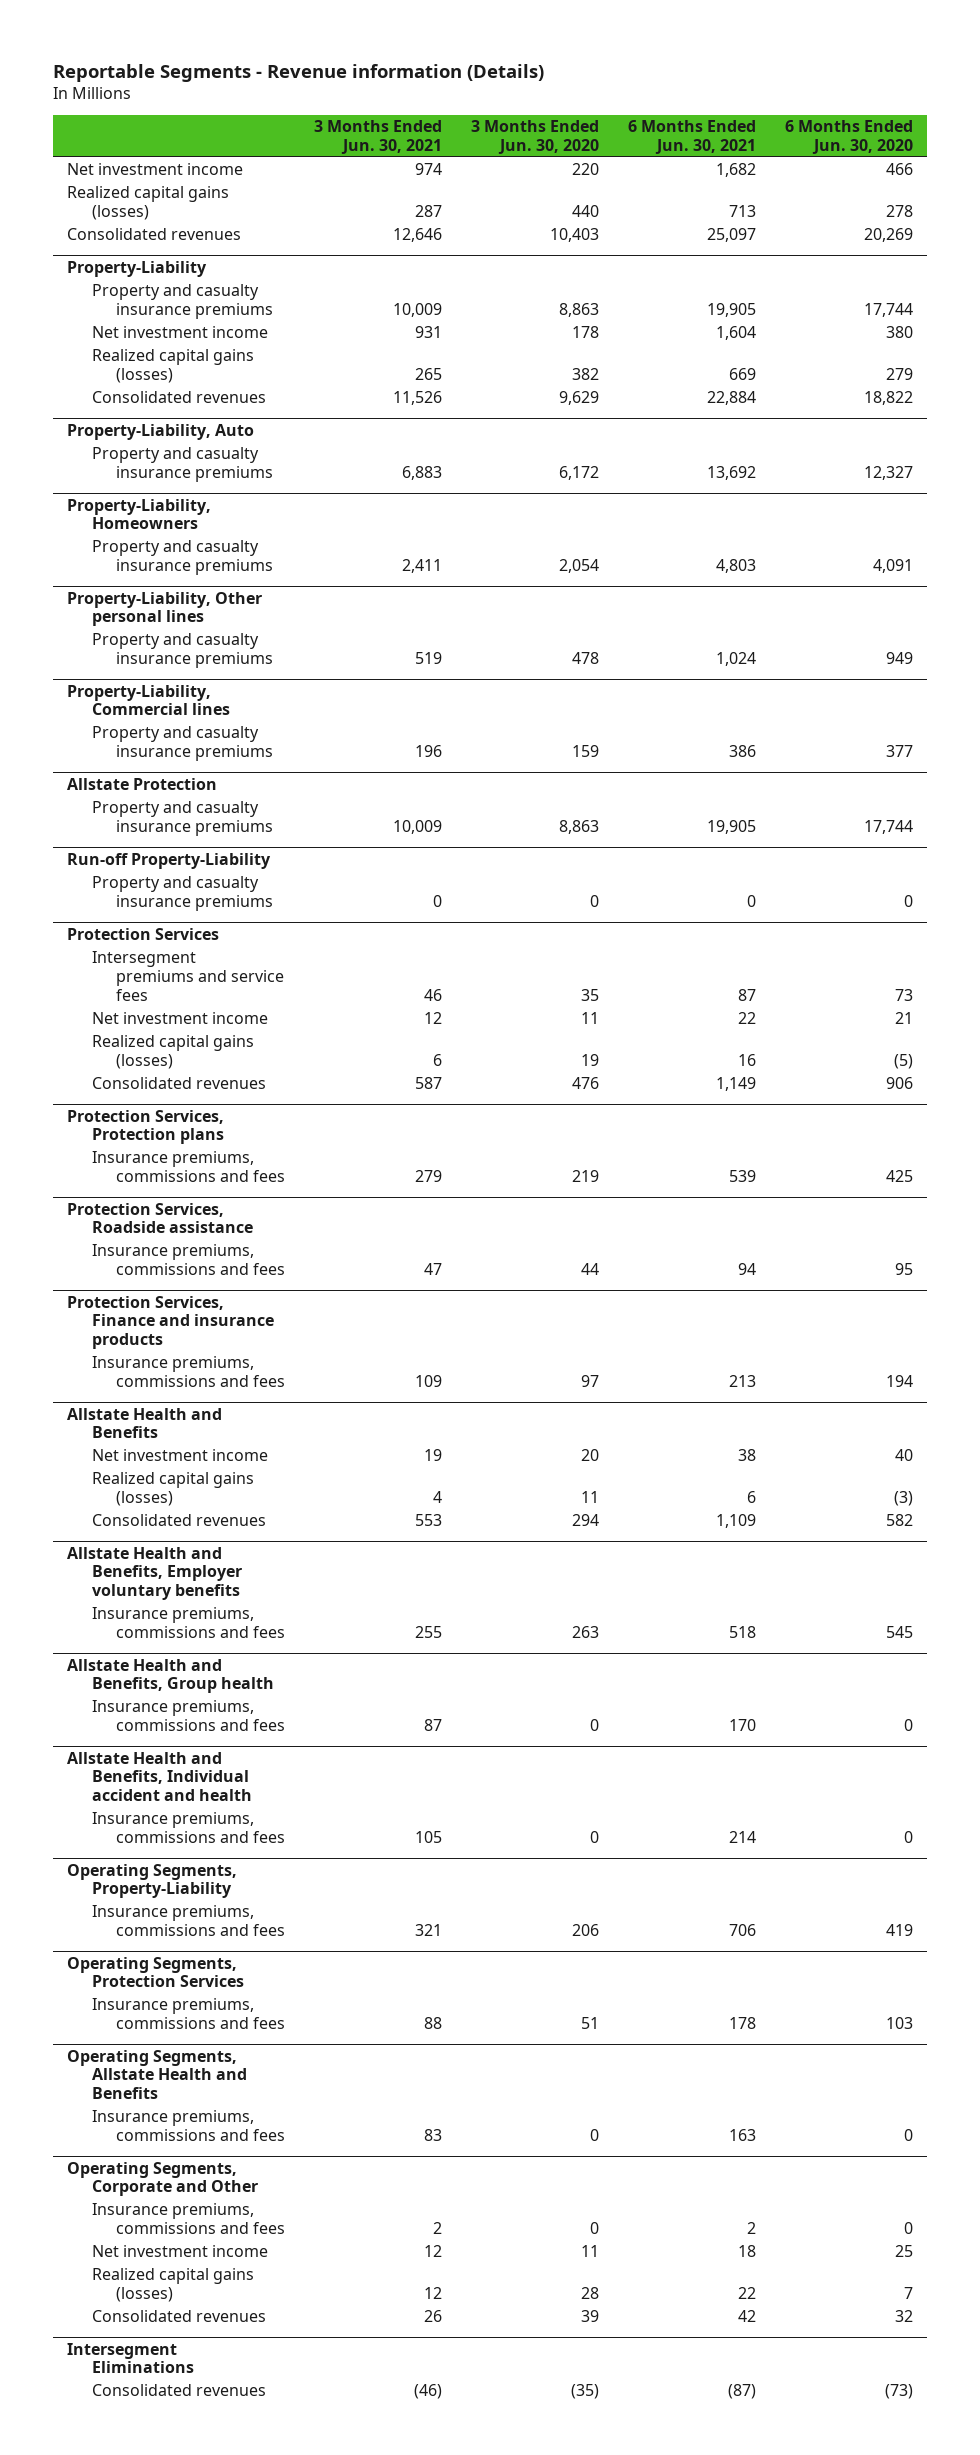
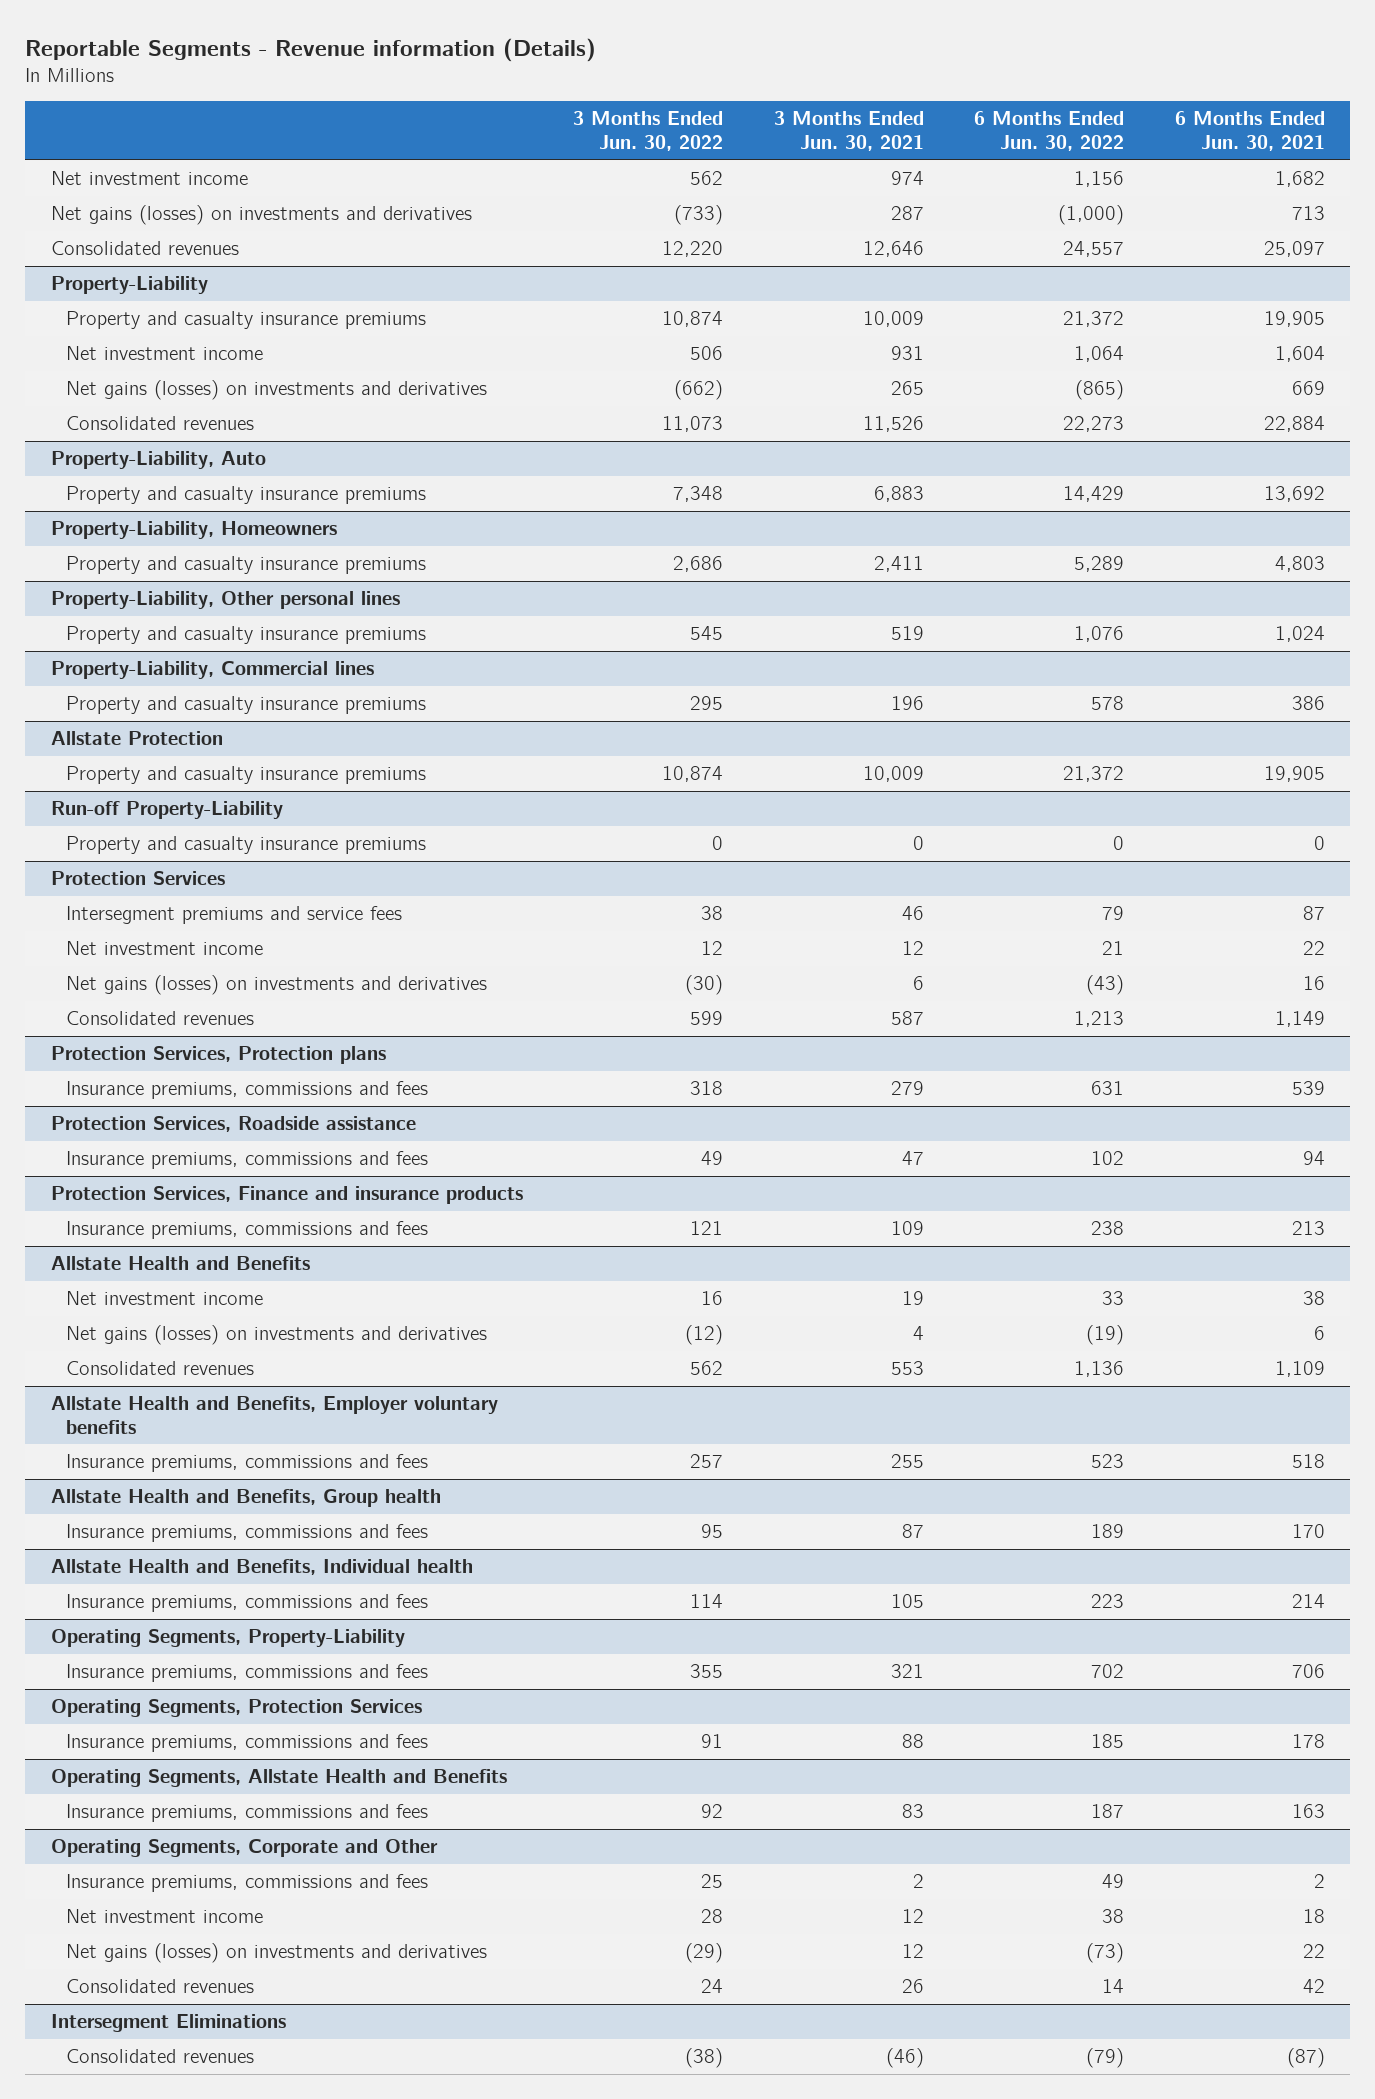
[470,120,599,154] 3 Months Ended Jun. 30, 2020 -> none
[784,120,913,154] 6 Months Ended Jun. 30, 2020 -> none
none -> [573,111,724,152] 3 Months Ended Jun. 30, 2022
none -> [974,111,1125,152] 6 Months Ended Jun. 30, 2022
[67,186,230,220] Realized capital gains (losses) -> [50,205,472,226] Net gains (losses) on investments and derivatives
[91,349,254,383] Realized capital gains (losses) -> [65,380,487,401] Net gains (losses) on investments and derivatives
[91,1035,254,1069] Realized capital gains (losses) -> [65,975,487,996] Net gains (losses) on investments and derivatives
[91,1472,254,1506] Realized capital gains (losses) -> [65,1325,487,1346] Net gains (losses) on investments and derivatives
[67,1751,252,1801] Allstate Health and Benefits, Individual accident and health -> [50,1559,473,1576] Allstate Health and Benefits, Individual health
[91,2268,254,2302] Realized capital gains (losses) -> [65,1943,487,1964] Net gains (losses) on investments and derivatives

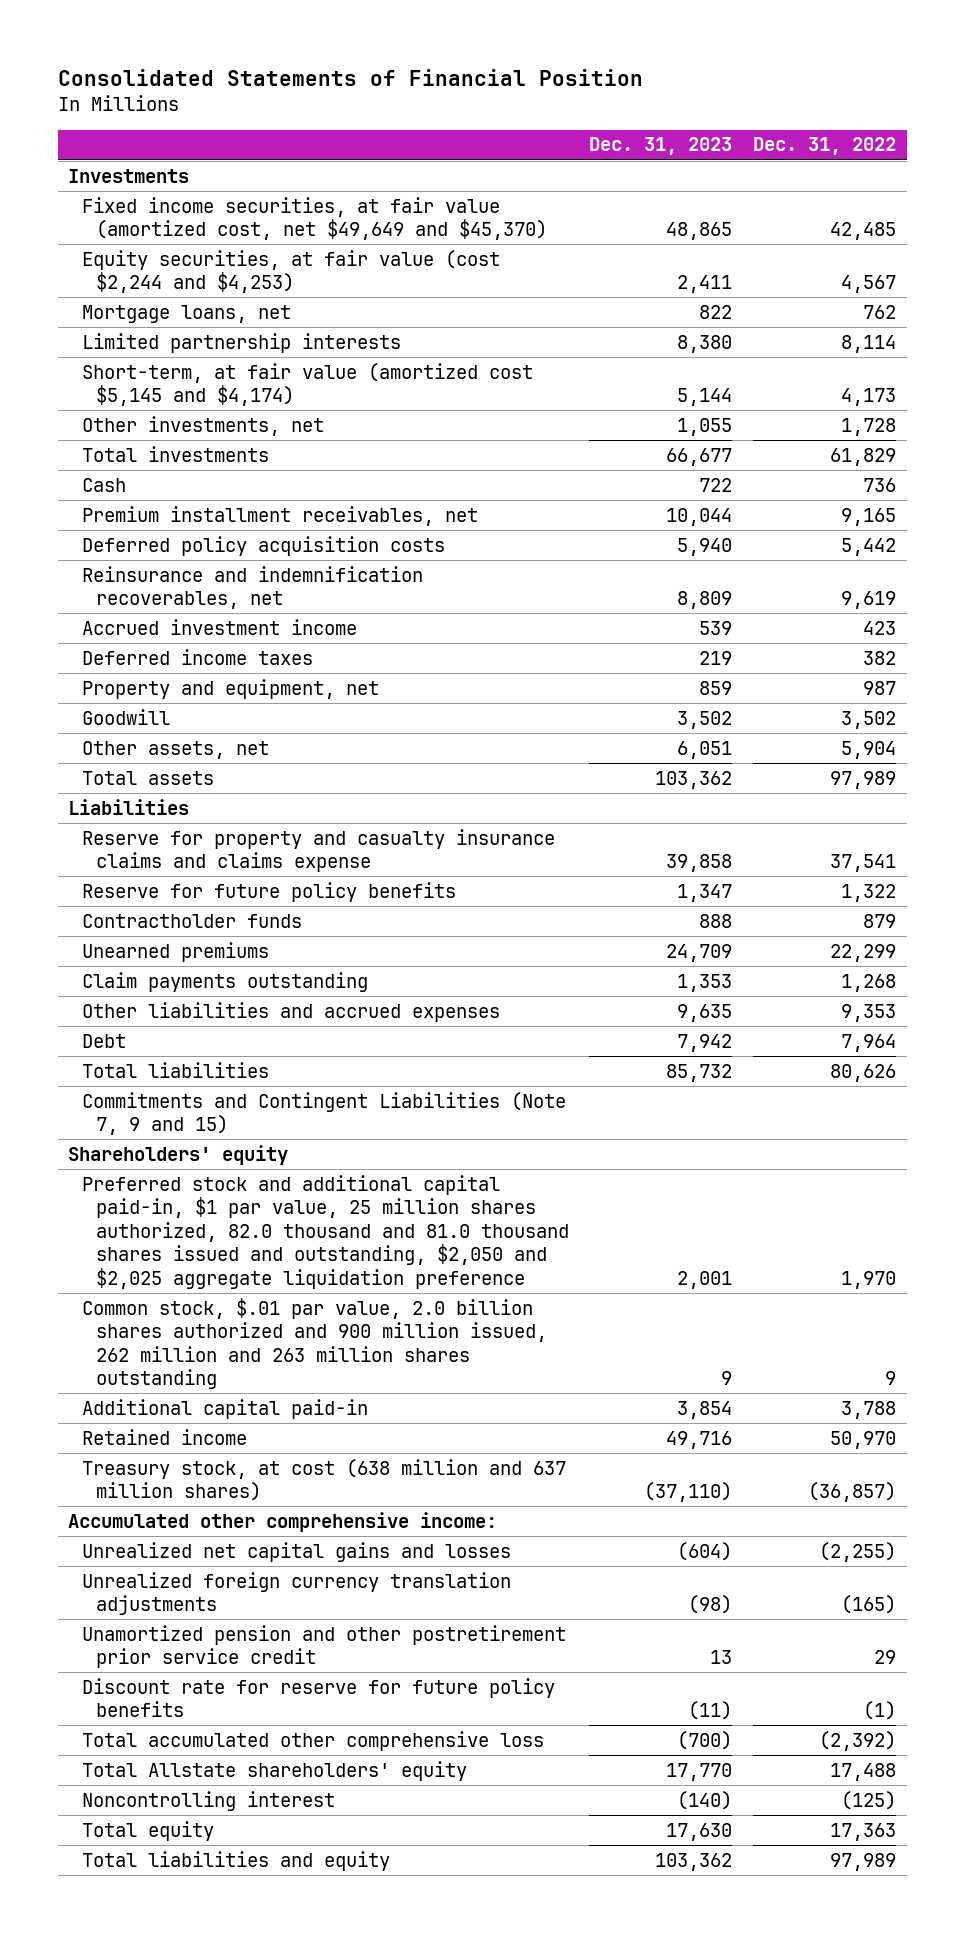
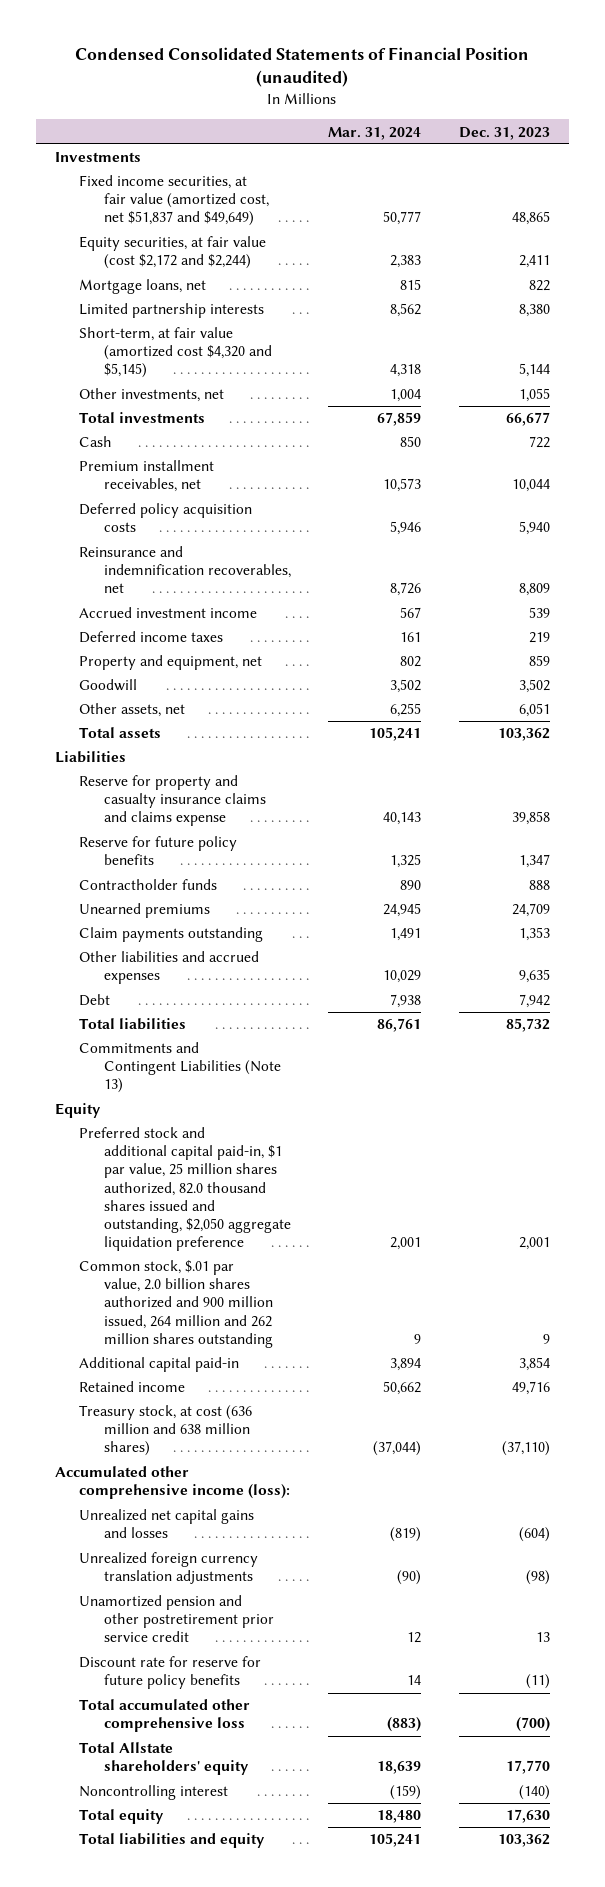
[57,69,643,87] Consolidated Statements of Financial Position -> [75,46,530,88] Condensed Consolidated Statements of Financial Position (unaudited)
[753,137,897,156] Dec. 31, 2022 -> none
none -> [328,126,422,140] Mar. 31, 2024
[81,196,547,241] Fixed income securities, at fair value (amortized cost, net $49,649 and $45,370) -> [79,175,269,227] Fixed income securities, at fair value (amortized cost, net $51,837 and $49,649)
[81,249,500,294] Equity securities, at fair value (cost $2,244 and $4,253) -> [79,236,267,270] Equity securities, at fair value (cost $2,172 and $2,244)
[81,362,533,407] Short-term, at fair value (amortized cost $5,145 and $4,174) -> [79,327,272,379] Short-term, at fair value (amortized cost $4,320 and $5,145)
[81,1091,566,1136] Commitments and Contingent Liabilities (Note 7, 9 and 15) -> [79,1042,281,1094] Commitments and Contingent Liabilities (Note 13)
[68,1144,289,1165] Shareholders' equity -> [54,1103,101,1119] Equity
[81,1174,569,1289] Preferred stock and additional capital paid-in, $1 par value, 25 million shares authorized, 82.0 thousand and 81.0 thousand shares issued and outstanding, $2,050 and $2,025 aggregate liquidation preference -> [79,1127,291,1252] Preferred stock and additional capital paid-in, $1 par value, 25 million shares authorized, 82.0 thousand shares issued and outstanding, $2,050 aggregate liquidation preference
[81,1297,547,1390] Common stock, $.01 par value, 2.0 billion shares authorized and 900 million issued, 262 million and 263 million shares outstanding -> [79,1260,273,1348] Common stock, $.01 par value, 2.0 billion shares authorized and 900 million issued, 264 million and 262 million shares outstanding
[81,1458,566,1502] Treasury stock, at cost (638 million and 637 million shares) -> [79,1405,253,1457] Treasury stock, at cost (636 million and 638 million shares)
[68,1511,498,1532] Accumulated other comprehensive income: -> [54,1466,291,1500] Accumulated other comprehensive income (loss):

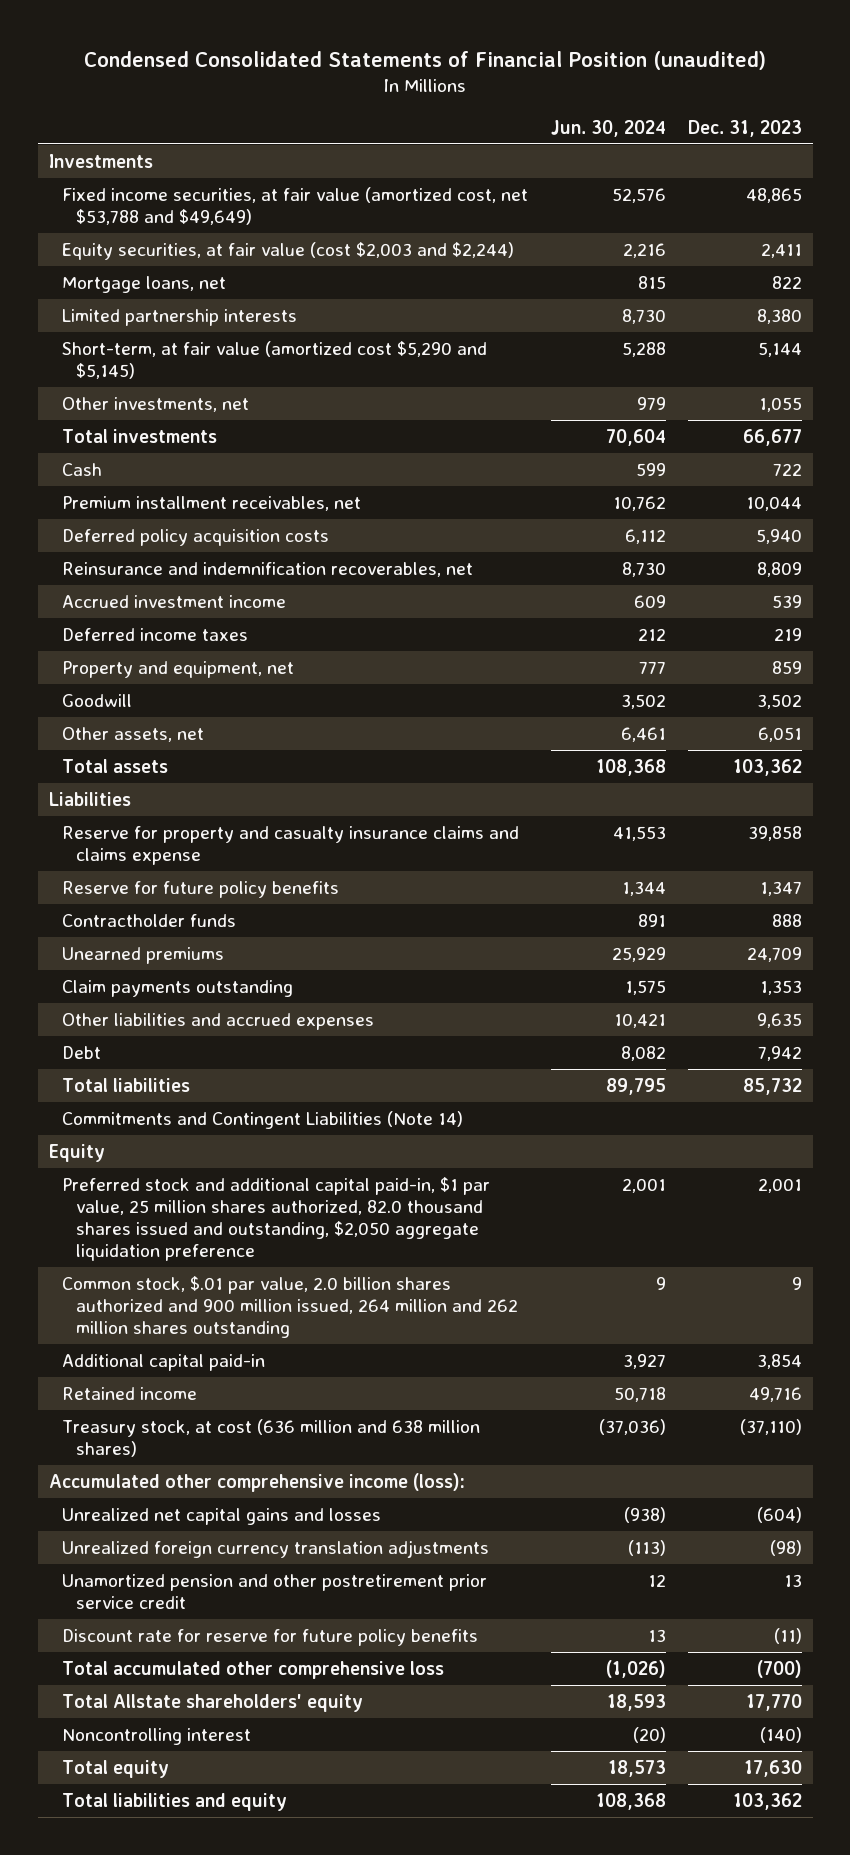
[328,126,422,140] Mar. 31, 2024 -> none
none -> [550,119,666,137] Jun. 30, 2024
[79,175,269,227] Fixed income securities, at fair value (amortized cost, net $51,837 and $49,649) -> [62,186,529,226] Fixed income securities, at fair value (amortized cost, net $53,788 and $49,649)
[79,236,267,270] Equity securities, at fair value (cost $2,172 and $2,244) -> [62,241,515,260] Equity securities, at fair value (cost $2,003 and $2,244)
[79,327,272,379] Short-term, at fair value (amortized cost $4,320 and $5,145) -> [62,340,488,380] Short-term, at fair value (amortized cost $5,290 and $5,145)
[79,1042,281,1094] Commitments and Contingent Liabilities (Note 13) -> [62,1110,464,1129] Commitments and Contingent Liabilities (Note 14)

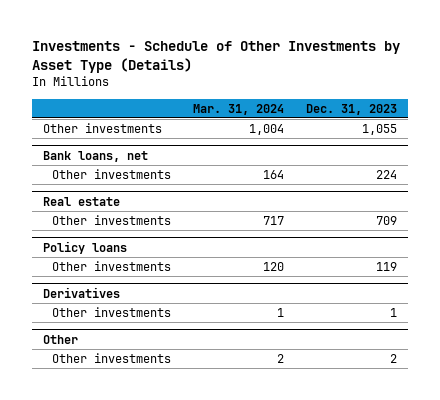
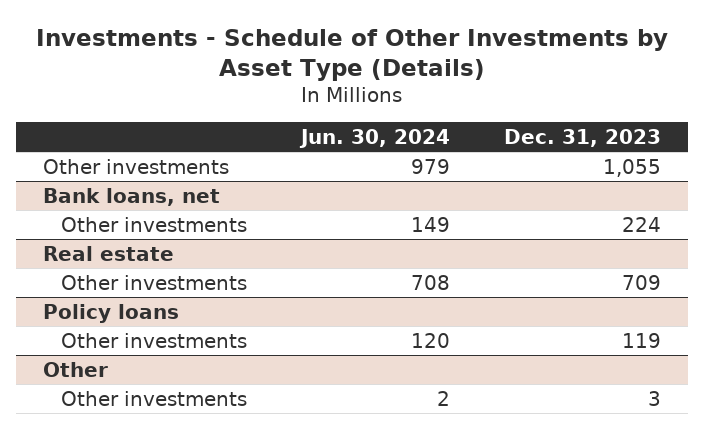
[192,103,284,115] Mar. 31, 2024 -> none
none -> [298,128,450,148] Jun. 30, 2024
[43,286,121,298] Derivatives -> none
[52,307,172,318] Other investments -> none
[389,354,397,364] 2 -> [647,390,661,406] 3

